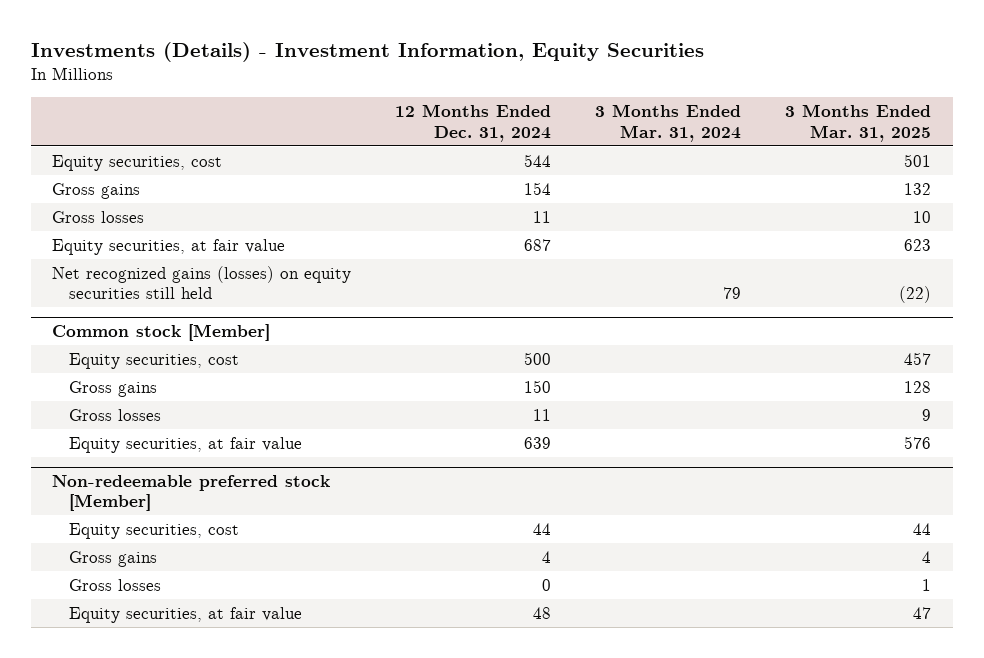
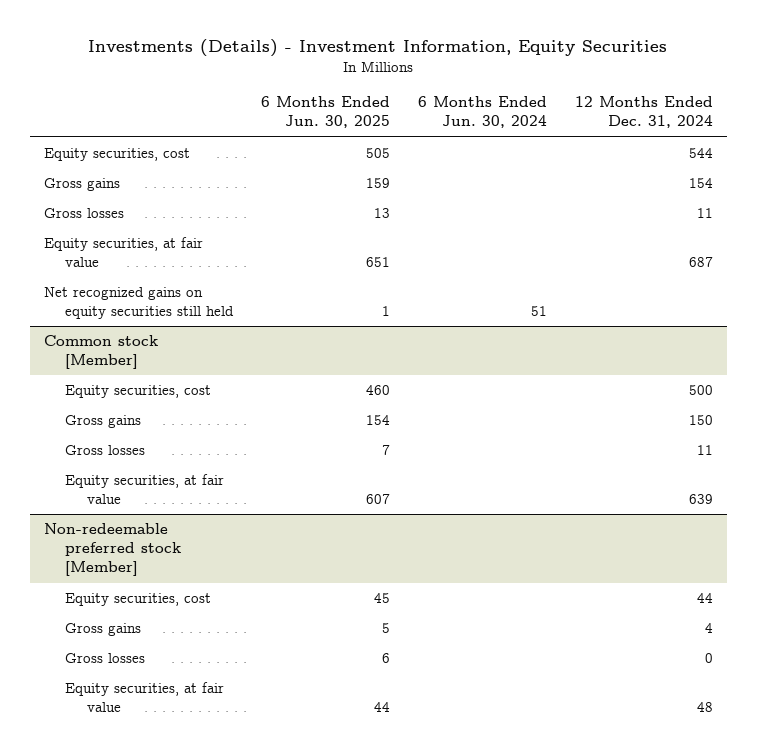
[595,104,742,142] 3 Months Ended Mar. 31, 2024 -> none
[785,104,932,142] 3 Months Ended Mar. 31, 2025 -> none
none -> [261,96,391,129] 6 Months Ended Jun. 30, 2025
none -> [418,96,548,129] 6 Months Ended Jun. 30, 2024
[52,265,352,300] Net recognized gains (losses) on equity securities still held -> [43,287,235,320] Net recognized gains on equity securities still held

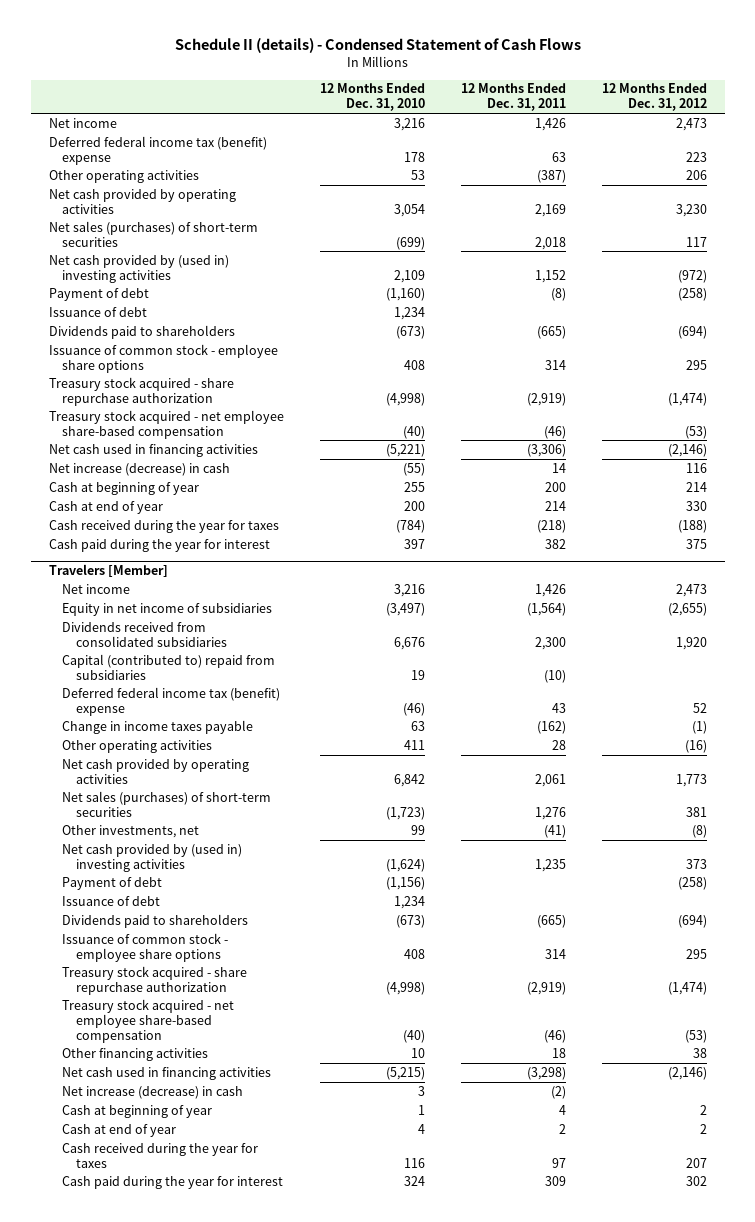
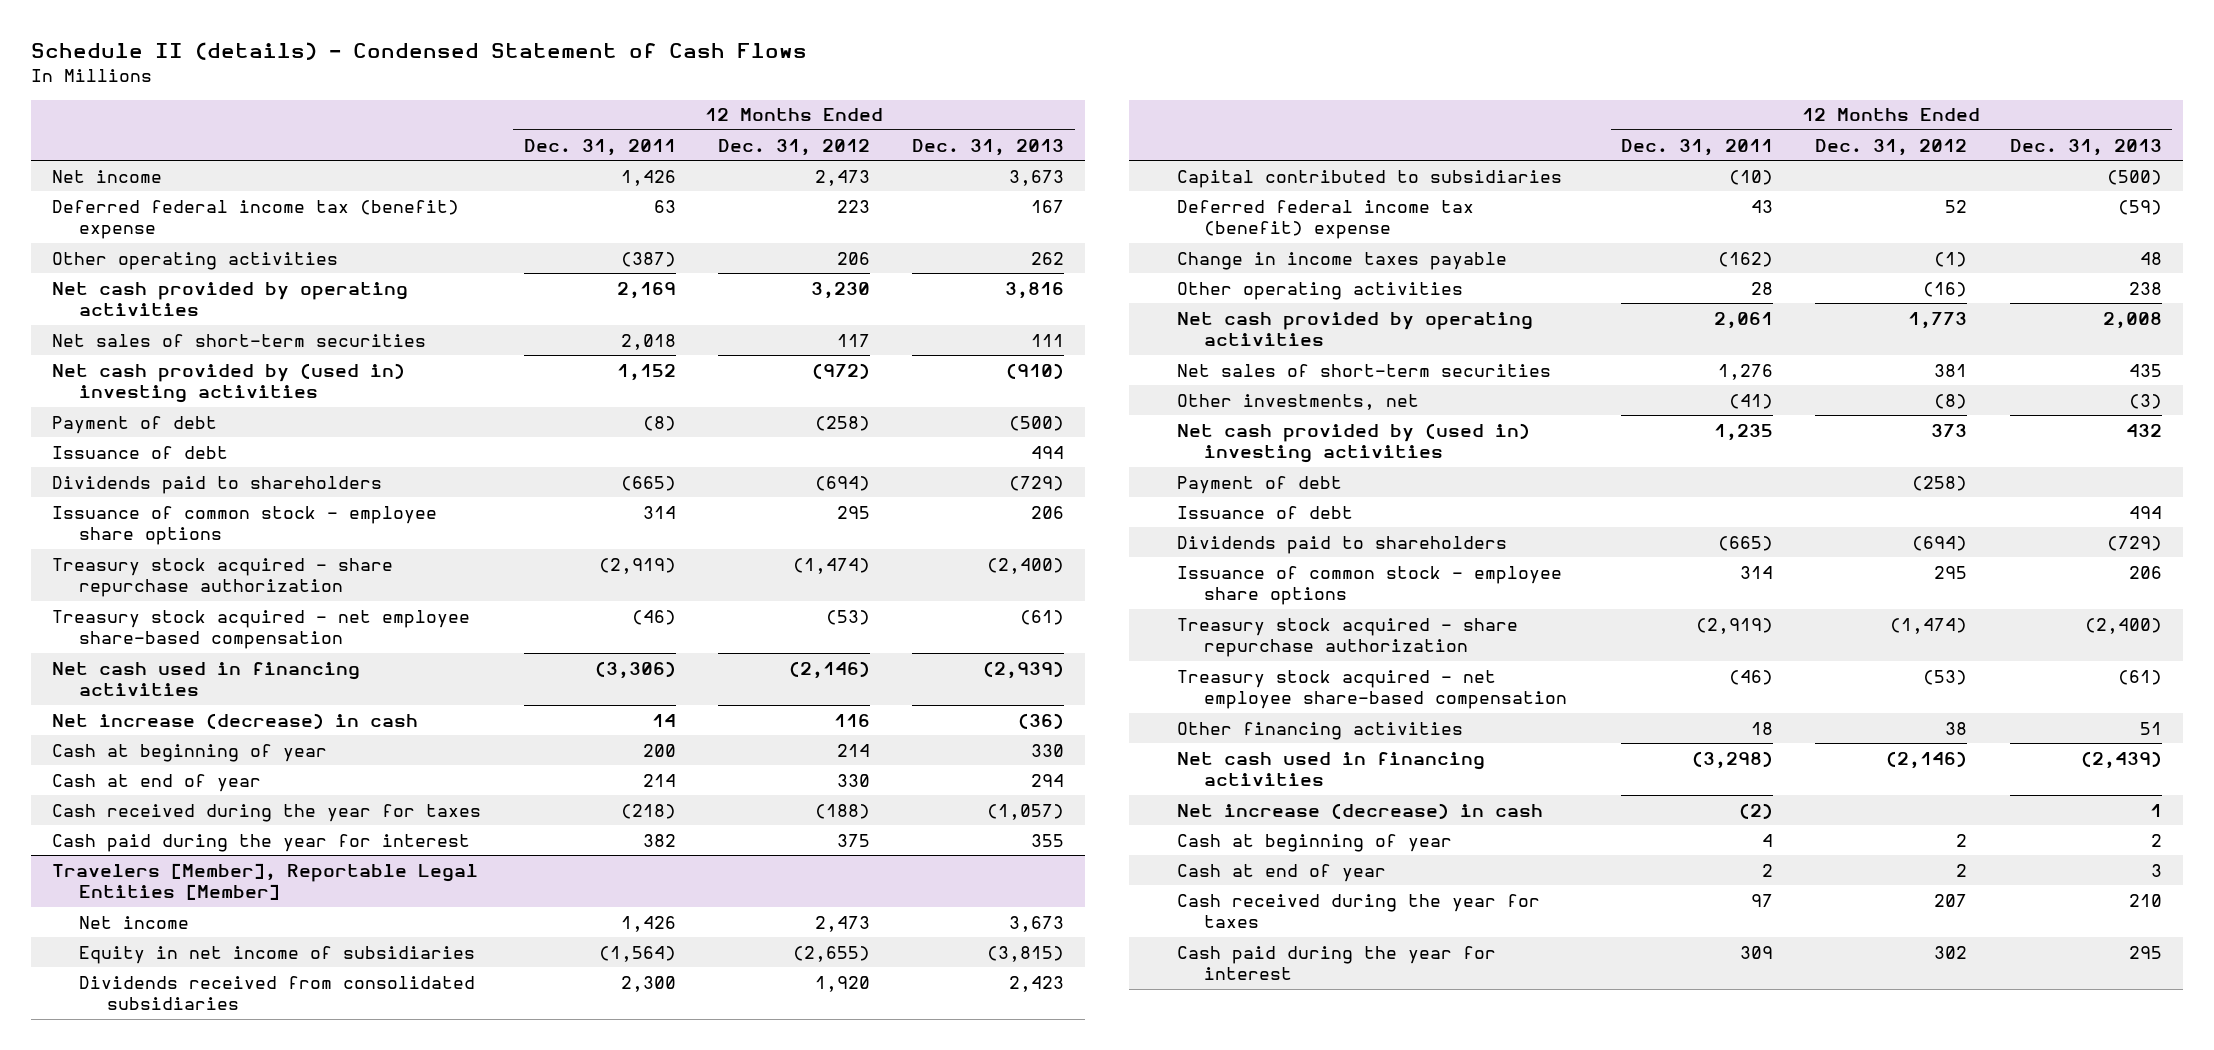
[319,83,425,112] 12 Months Ended Dec. 31, 2010 -> none
none -> [911,138,1064,156] Dec. 31, 2013
[48,220,258,247] Net sales (purchases) of short-term securities -> [52,333,427,347] Net sales of short-term securities
[48,564,168,578] Travelers [Member] -> none
none -> [52,862,479,901] Travelers [Member], Reportable Legal Entities [Member]
[62,653,276,680] Capital (contributed to) repaid from subsidiaries -> [1177,169,1563,188] Capital contributed to subsidiaries
[62,790,272,817] Net sales (purchases) of short-term securities -> [1177,363,1552,377] Net sales of short-term securities

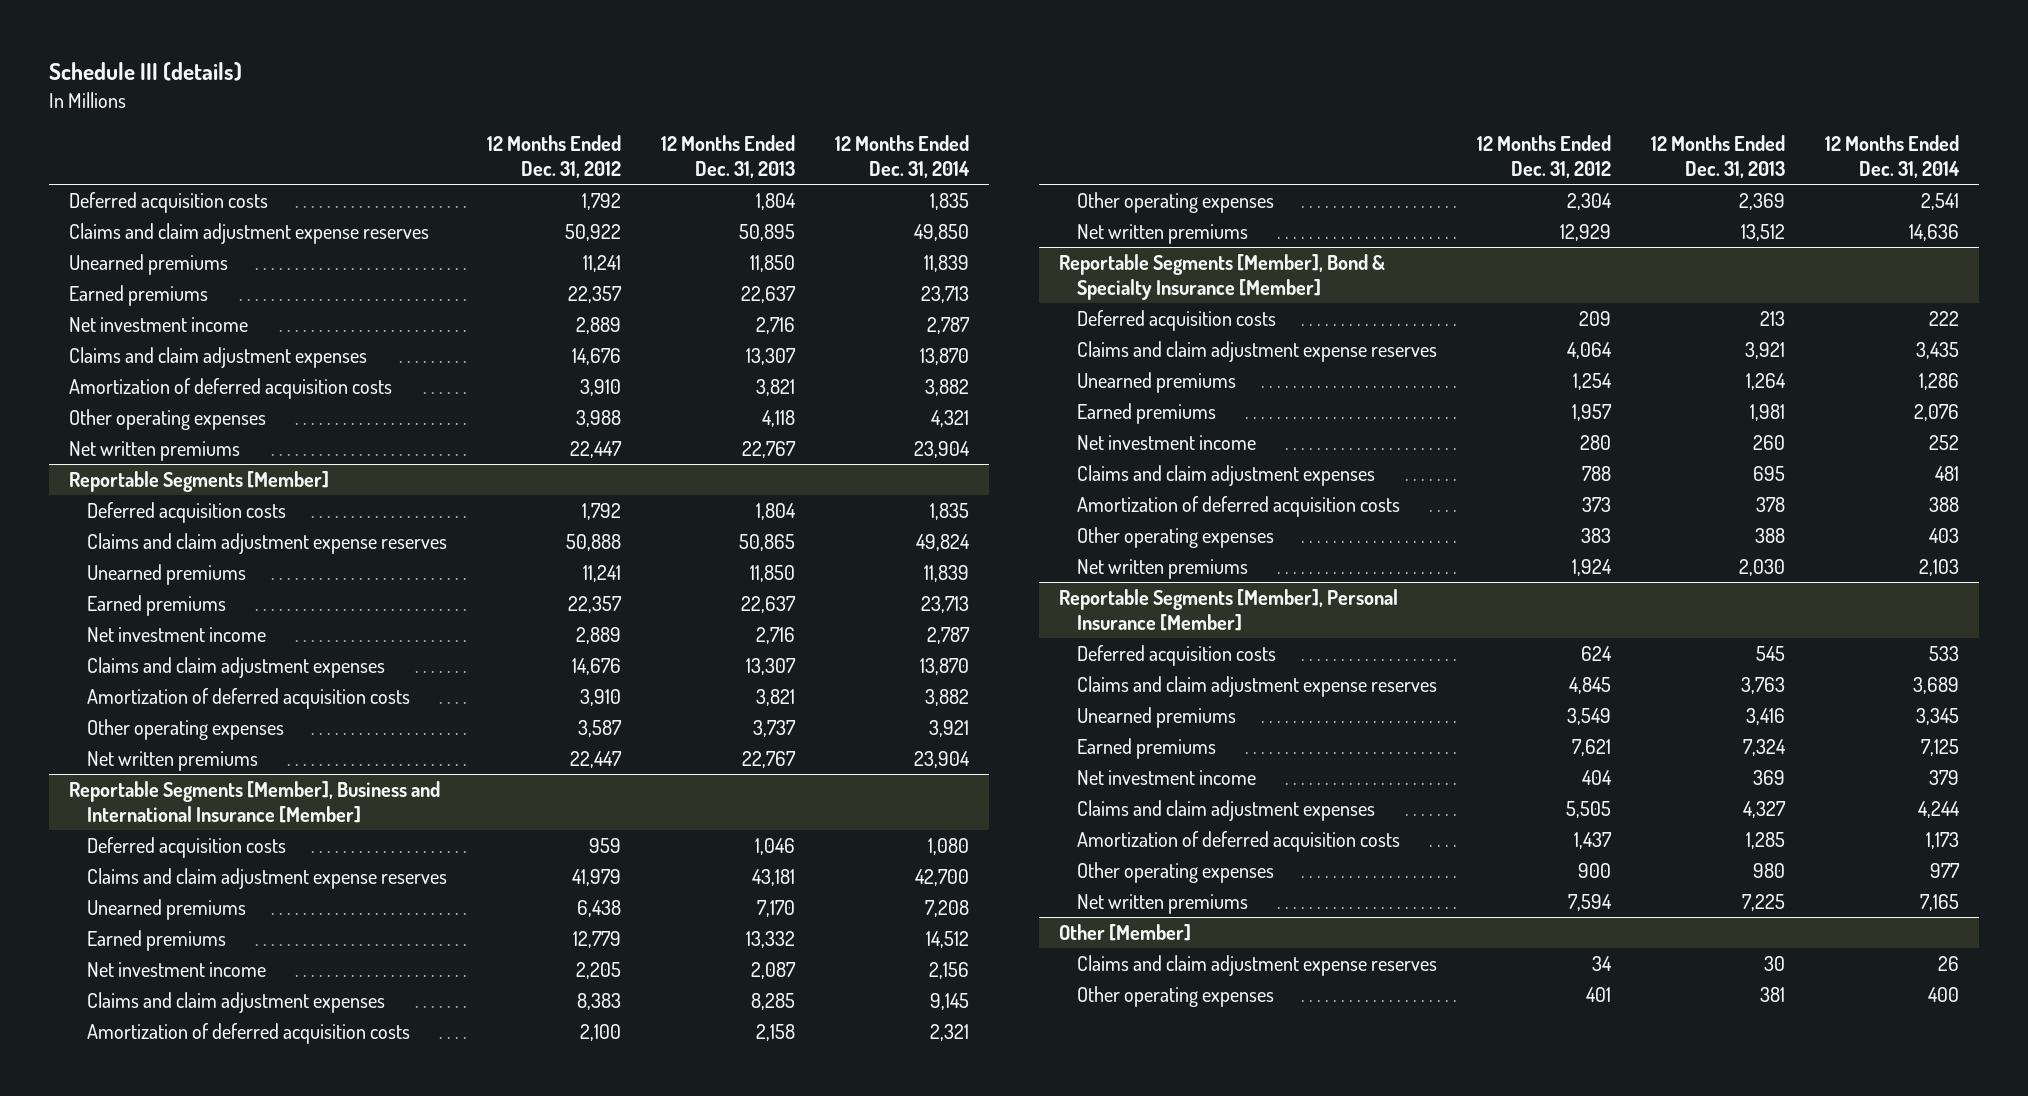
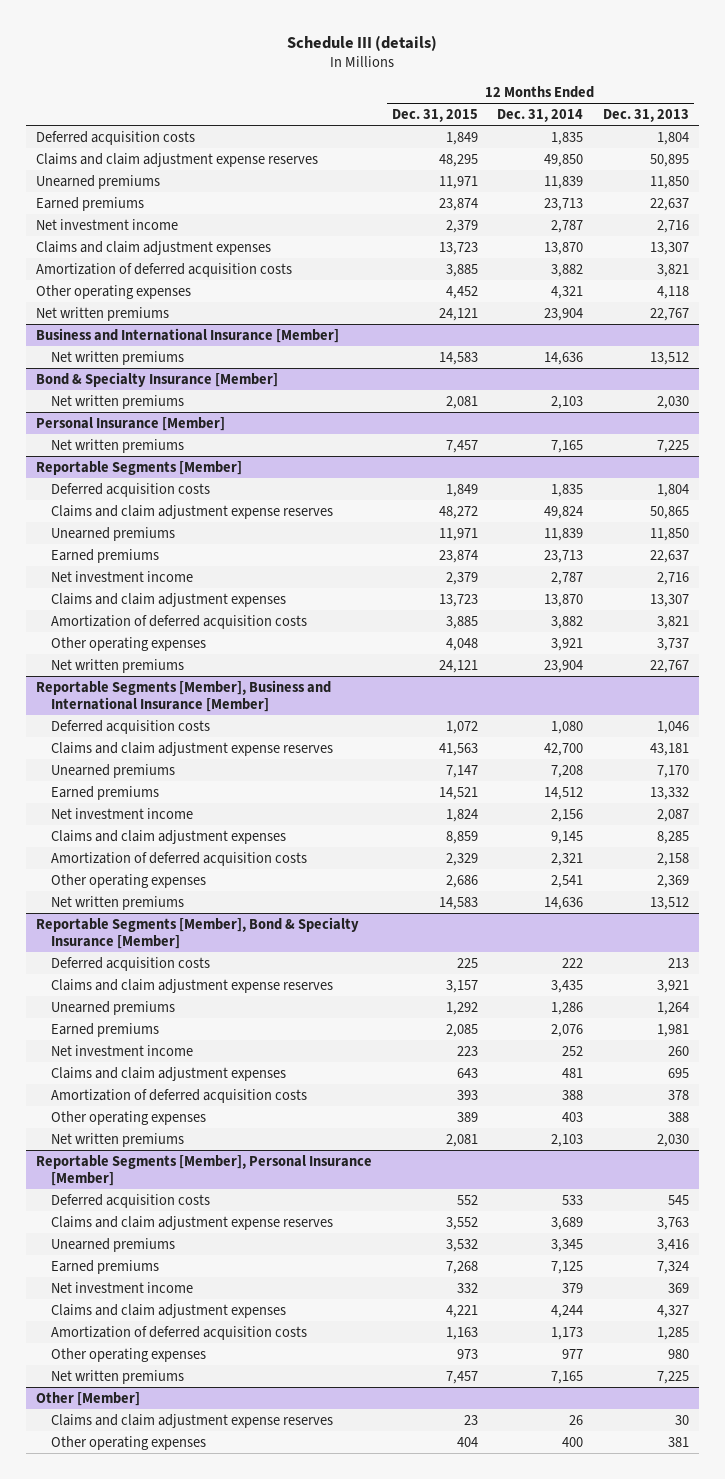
[486,134,621,179] 12 Months Ended Dec. 31, 2012 -> none
none -> [391,109,478,123] Dec. 31, 2015
none -> [35,327,339,343] Business and International Insurance [Member]
none -> [50,350,184,365] Net written premiums
none -> [35,371,278,387] Bond & Specialty Insurance [Member]
none -> [50,394,184,409] Net written premiums
none -> [35,416,225,431] Personal Insurance [Member]
none -> [50,438,184,453] Net written premiums

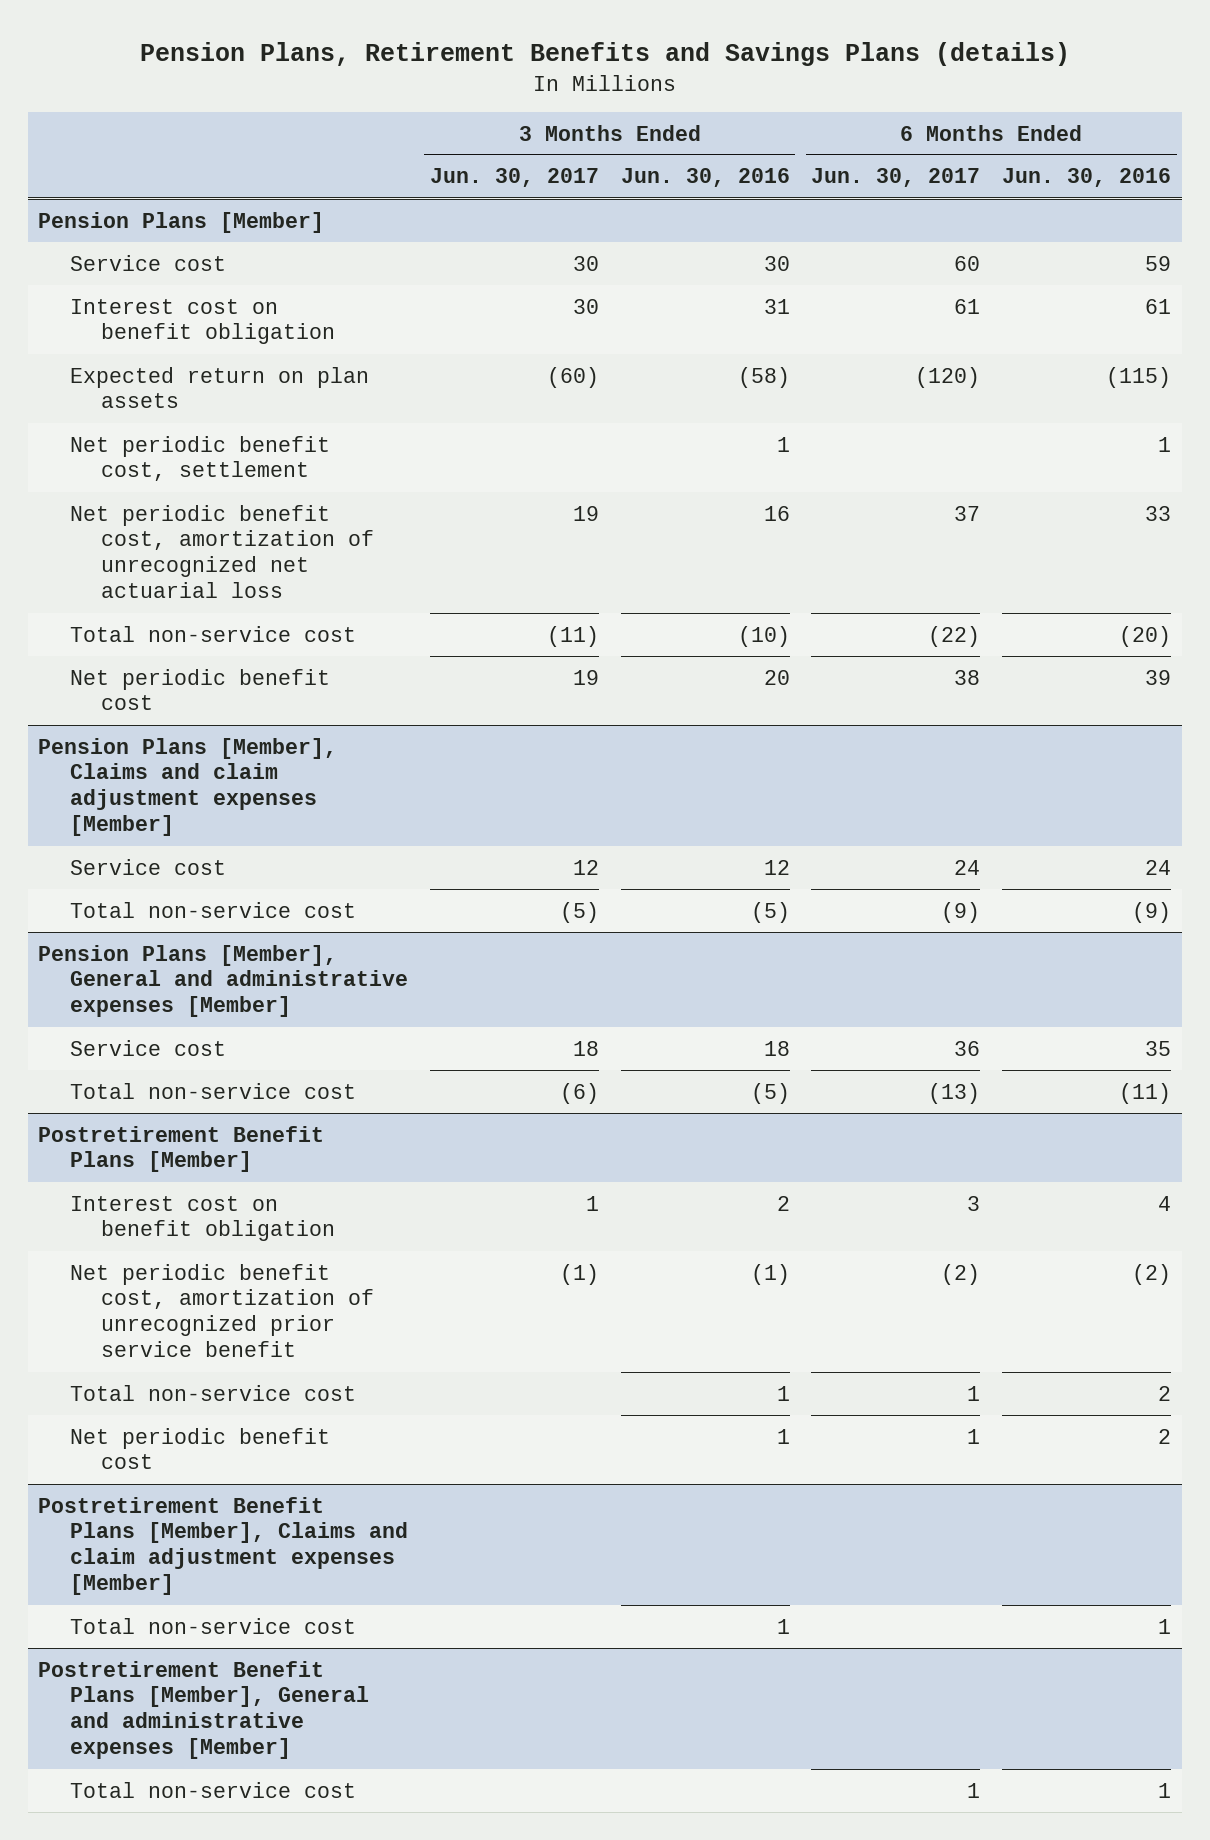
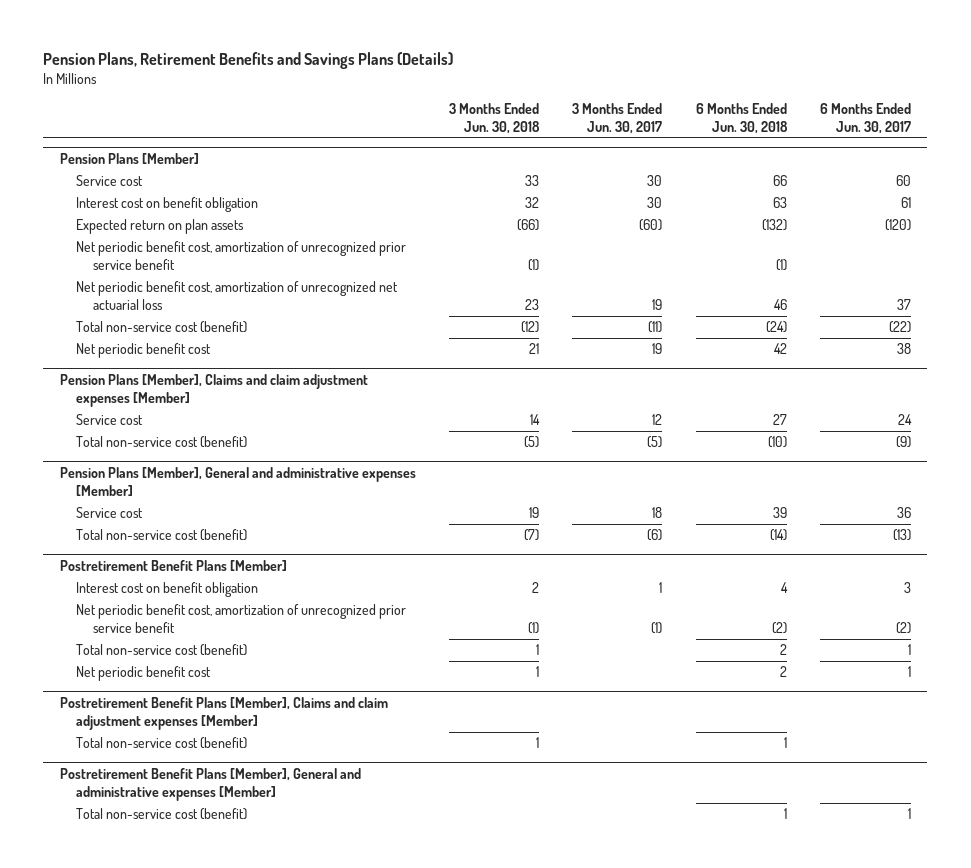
[139,42,1070,67] Pension Plans, Retirement Benefits and Savings Plans (details) -> [43,51,454,69] Pension Plans, Retirement Benefits and Savings Plans (Details)
[620,168,790,188] Jun. 30, 2016 -> none
[1002,168,1172,188] Jun. 30, 2016 -> none
none -> [449,102,541,134] 3 Months Ended Jun. 30, 2018
none -> [695,102,788,134] 6 Months Ended Jun. 30, 2018
[69,435,330,482] Net periodic benefit cost, settlement -> none
none -> [76,241,407,271] Net periodic benefit cost, amortization of unrecognized prior service benefit
[69,625,356,642] Total non-service cost -> [76,321,248,334] Total non-service cost (benefit)
[69,901,356,918] Total non-service cost -> [76,436,248,449] Total non-service cost (benefit)
[69,1082,356,1099] Total non-service cost -> [76,529,248,542] Total non-service cost (benefit)
[69,1384,356,1401] Total non-service cost -> [76,644,248,657] Total non-service cost (benefit)
[69,1617,356,1634] Total non-service cost -> [76,737,248,750] Total non-service cost (benefit)
[69,1781,356,1798] Total non-service cost -> [76,808,248,821] Total non-service cost (benefit)

